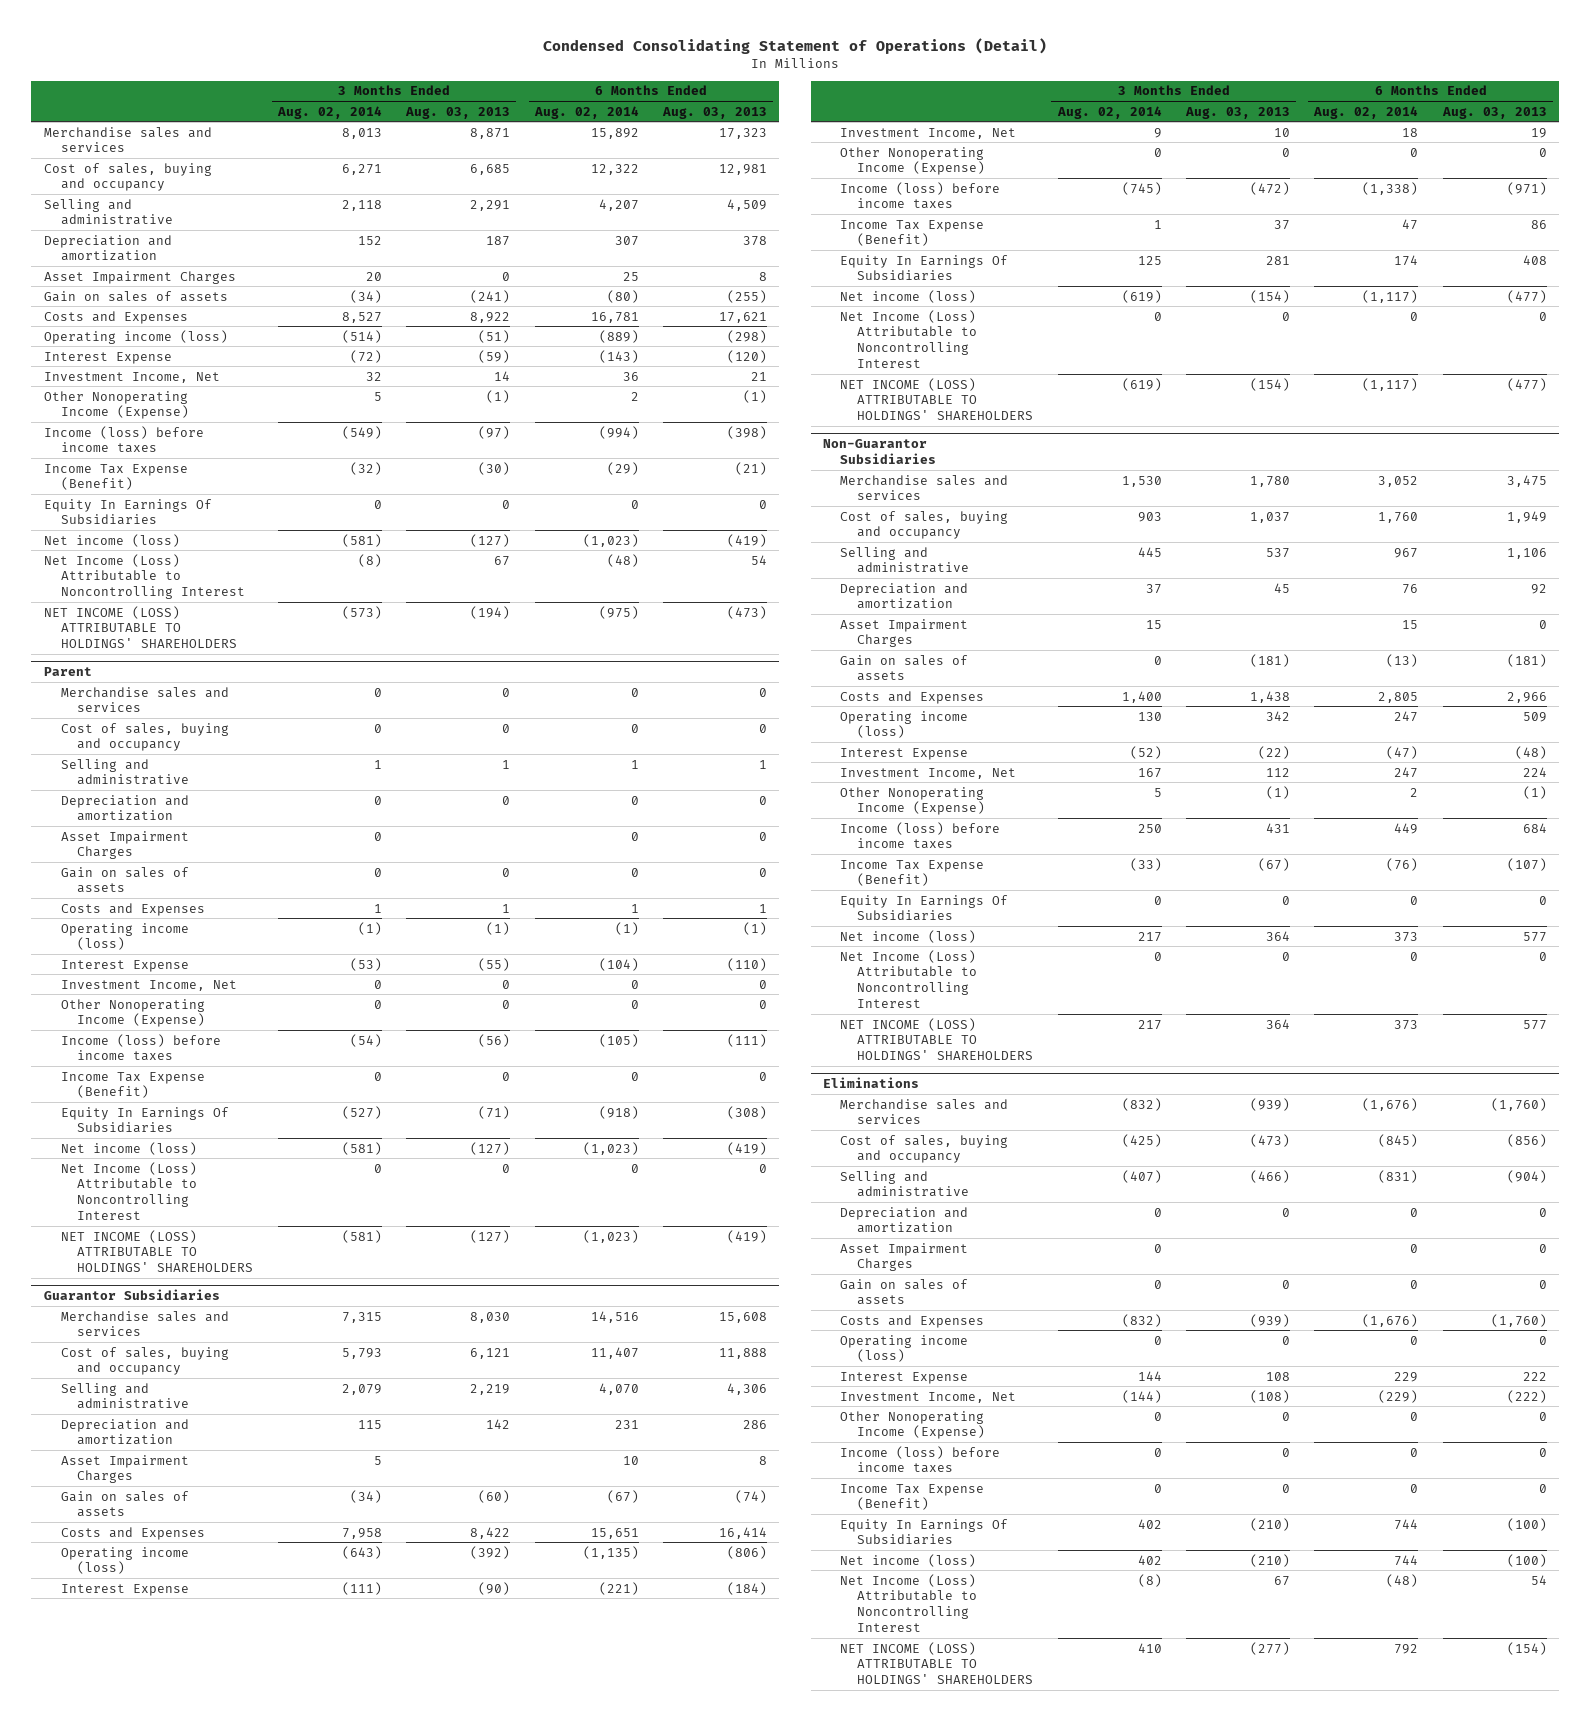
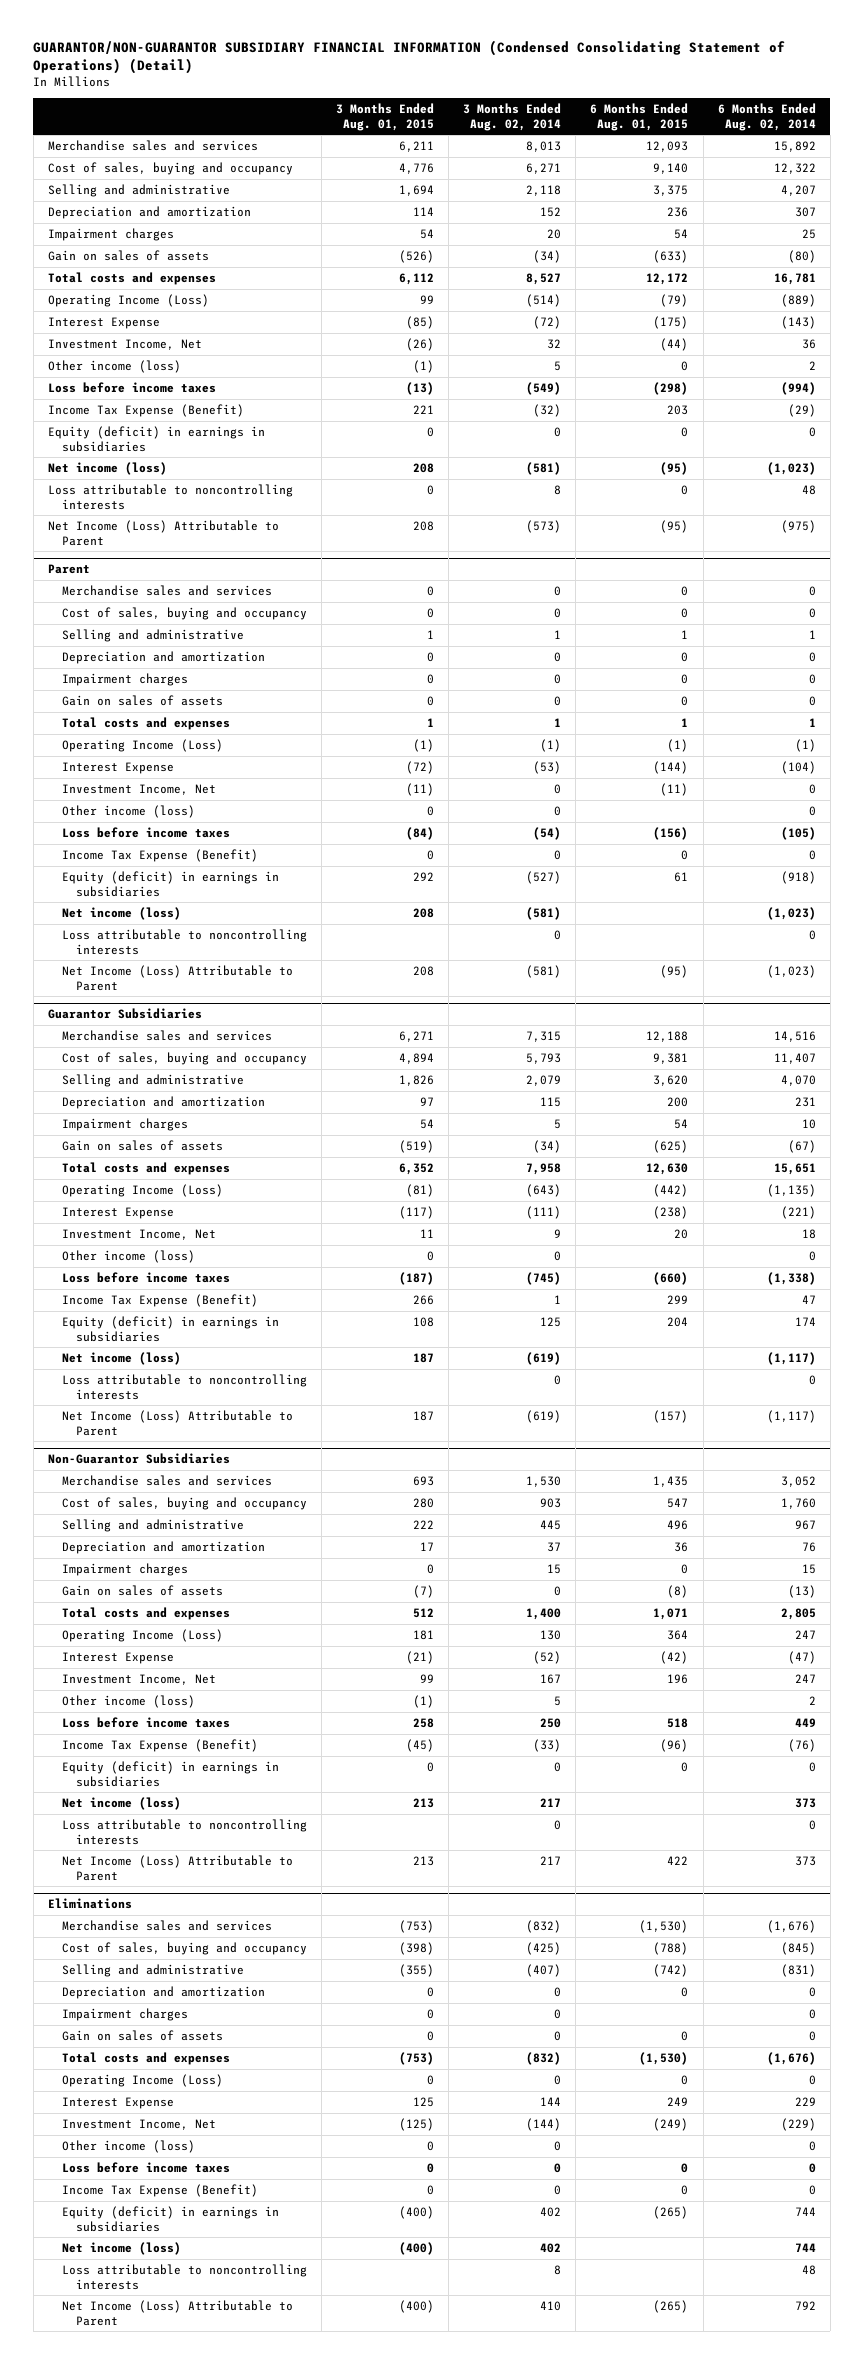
[543,38,1048,55] Condensed Consolidating Statement of Operations (Detail) -> [33,39,786,75] GUARANTOR/NON-GUARANTOR SUBSIDIARY FINANCIAL INFORMATION (Condensed Consolidating Statement of Operations) (Detail)
[405,106,511,119] Aug. 03, 2013 -> none
[662,106,768,119] Aug. 03, 2013 -> none
none -> [336,102,435,131] 3 Months Ended Aug. 01, 2015
none -> [590,102,689,131] 6 Months Ended Aug. 01, 2015
[43,270,236,284] Asset Impairment Charges -> [47,227,174,241] Impairment charges
[43,310,188,324] Costs and Expenses -> [47,271,216,285] Total costs and expenses
[43,329,228,344] Operating income (loss) -> [47,293,209,307] Operating Income (Loss)
[43,390,189,420] Other Nonoperating Income (Expense) -> [47,359,181,373] Other income (loss)
[43,425,204,454] Income (loss) before income taxes -> [47,381,216,393] Loss before income taxes
[43,498,212,526] Equity In Earnings Of Subsidiaries -> [47,425,265,452] Equity (deficit) in earnings in subsidiaries
[43,553,245,600] Net Income (Loss) Attributable to Noncontrolling Interest -> [47,483,293,510] Loss attributable to noncontrolling interests
[357,553,382,567] (8) -> [554,484,562,495] 8
[606,553,639,567] (48) -> [801,484,816,495] 48
[43,605,237,649] NET INCOME (LOSS) ATTRIBUTABLE TO HOLDINGS' SHAREHOLDERS -> [47,519,279,546] Net Income (Loss) Attributable to Parent
[60,830,189,860] Asset Impairment Charges -> [62,672,189,686] Impairment charges
[60,902,205,916] Costs and Expenses -> [62,716,231,730] Total costs and expenses
[60,922,189,951] Operating income (loss) -> [62,738,224,752] Operating Income (Loss)
[60,998,206,1028] Other Nonoperating Income (Expense) -> [62,804,196,818] Other income (loss)
[60,1033,221,1062] Income (loss) before income taxes -> [62,826,231,838] Loss before income taxes
[60,1106,229,1134] Equity In Earnings Of Subsidiaries -> [62,870,280,897] Equity (deficit) in earnings in subsidiaries
[60,1161,198,1220] Net Income (Loss) Attributable to Noncontrolling Interest -> [62,928,308,955] Loss attributable to noncontrolling interests
[60,1229,254,1273] NET INCOME (LOSS) ATTRIBUTABLE TO HOLDINGS' SHAREHOLDERS -> [62,964,294,991] Net Income (Loss) Attributable to Parent
[60,1454,189,1484] Asset Impairment Charges -> [62,1117,189,1131] Impairment charges
[60,1526,205,1540] Costs and Expenses -> [62,1161,231,1175] Total costs and expenses
[60,1546,189,1575] Operating income (loss) -> [62,1183,224,1197] Operating Income (Loss)
[840,146,986,176] Other Nonoperating Income (Expense) -> [62,1249,196,1263] Other income (loss)
[840,181,1001,210] Income (loss) before income taxes -> [62,1271,231,1283] Loss before income taxes
[840,254,1009,282] Equity In Earnings Of Subsidiaries -> [62,1315,280,1342] Equity (deficit) in earnings in subsidiaries
[840,309,978,368] Net Income (Loss) Attributable to Noncontrolling Interest -> [62,1373,308,1400] Loss attributable to noncontrolling interests
[840,377,1034,421] NET INCOME (LOSS) ATTRIBUTABLE TO HOLDINGS' SHAREHOLDERS -> [62,1409,294,1436] Net Income (Loss) Attributable to Parent
[840,618,969,648] Asset Impairment Charges -> [62,1562,189,1576] Impairment charges
[840,690,985,704] Costs and Expenses -> [62,1606,231,1620] Total costs and expenses
[840,710,969,739] Operating income (loss) -> [62,1628,224,1642] Operating Income (Loss)
[840,786,986,816] Other Nonoperating Income (Expense) -> [62,1694,196,1708] Other income (loss)
[840,821,1001,850] Income (loss) before income taxes -> [62,1716,231,1728] Loss before income taxes
[840,894,1009,922] Equity In Earnings Of Subsidiaries -> [62,1760,280,1787] Equity (deficit) in earnings in subsidiaries
[840,949,978,1008] Net Income (Loss) Attributable to Noncontrolling Interest -> [62,1818,308,1845] Loss attributable to noncontrolling interests
[840,1017,1034,1061] NET INCOME (LOSS) ATTRIBUTABLE TO HOLDINGS' SHAREHOLDERS -> [62,1854,294,1881] Net Income (Loss) Attributable to Parent
[840,1242,969,1272] Asset Impairment Charges -> [62,2007,189,2021] Impairment charges
[840,1314,985,1328] Costs and Expenses -> [62,2051,231,2065] Total costs and expenses
[840,1334,969,1363] Operating income (loss) -> [62,2073,224,2087] Operating Income (Loss)
[840,1410,986,1440] Other Nonoperating Income (Expense) -> [62,2139,196,2153] Other income (loss)
[840,1445,1001,1474] Income (loss) before income taxes -> [62,2161,231,2173] Loss before income taxes
[840,1518,1009,1546] Equity In Earnings Of Subsidiaries -> [62,2205,280,2232] Equity (deficit) in earnings in subsidiaries
[840,1573,978,1632] Net Income (Loss) Attributable to Noncontrolling Interest -> [62,2263,308,2290] Loss attributable to noncontrolling interests
[1137,1573,1162,1587] (8) -> [554,2264,562,2275] 8
[1386,1573,1419,1587] (48) -> [801,2264,816,2275] 48
[840,1641,1034,1685] NET INCOME (LOSS) ATTRIBUTABLE TO HOLDINGS' SHAREHOLDERS -> [62,2299,294,2326] Net Income (Loss) Attributable to Parent

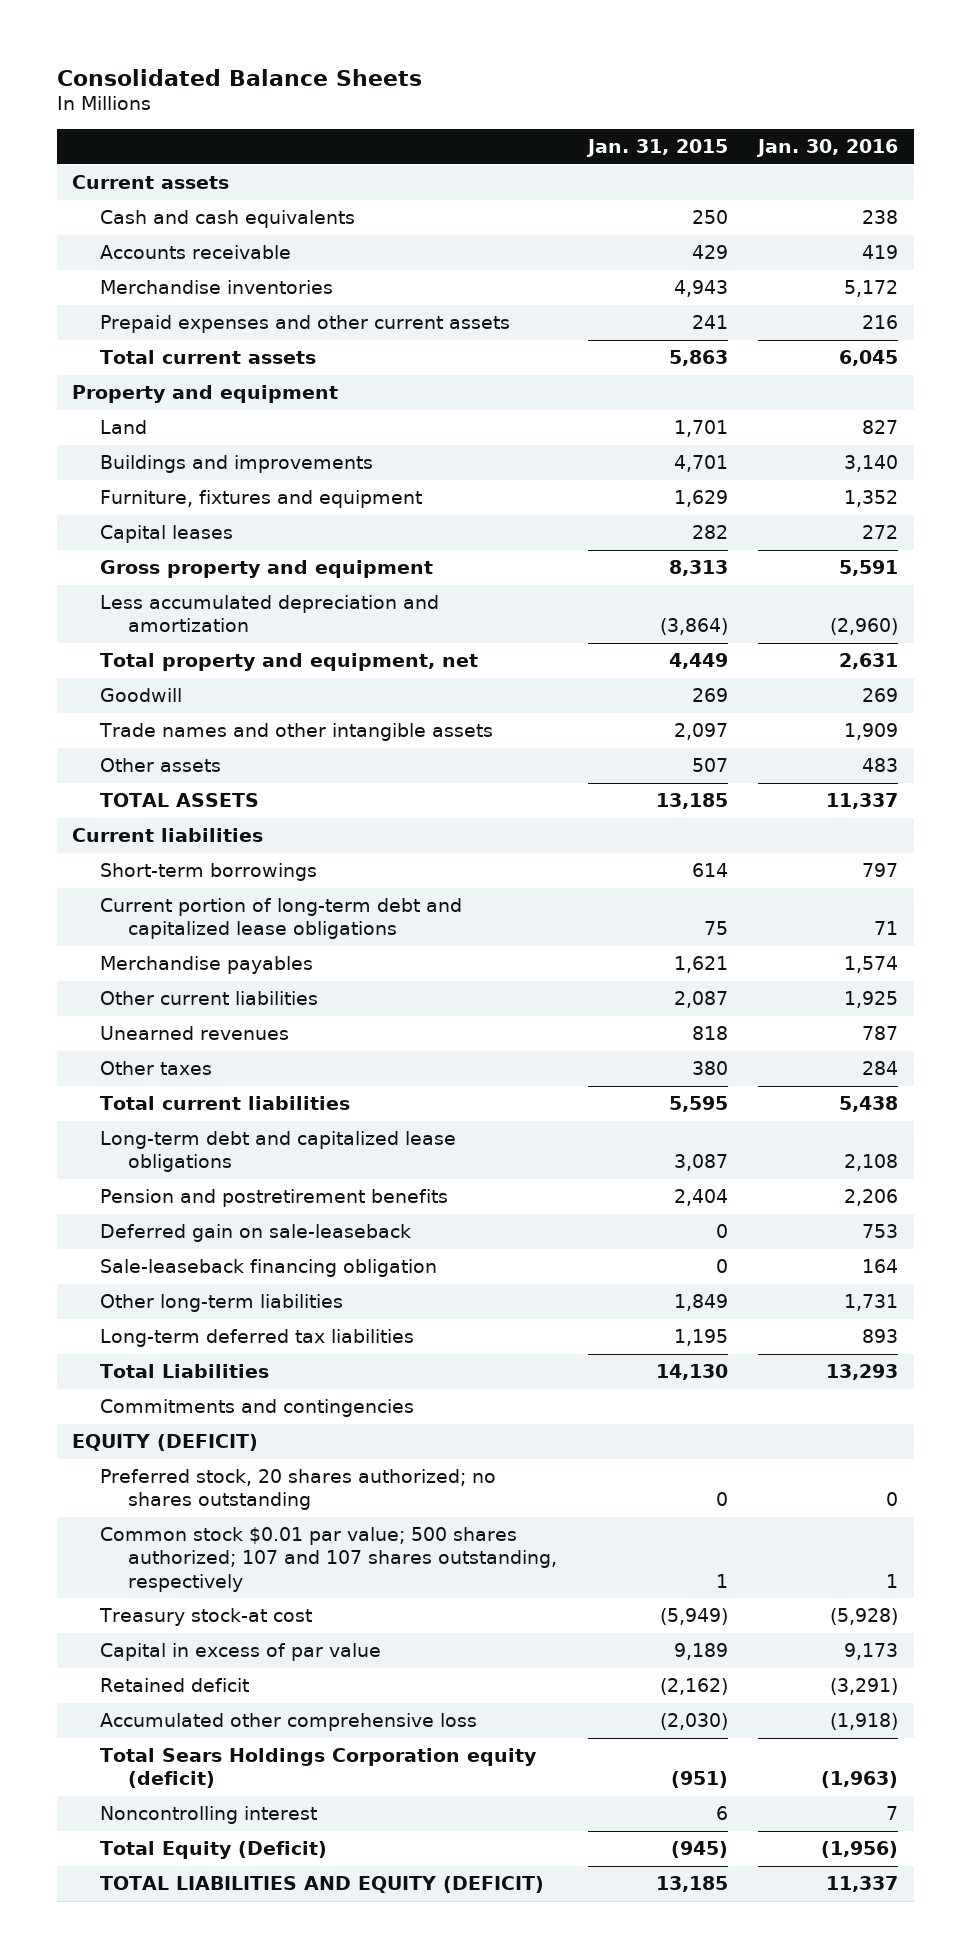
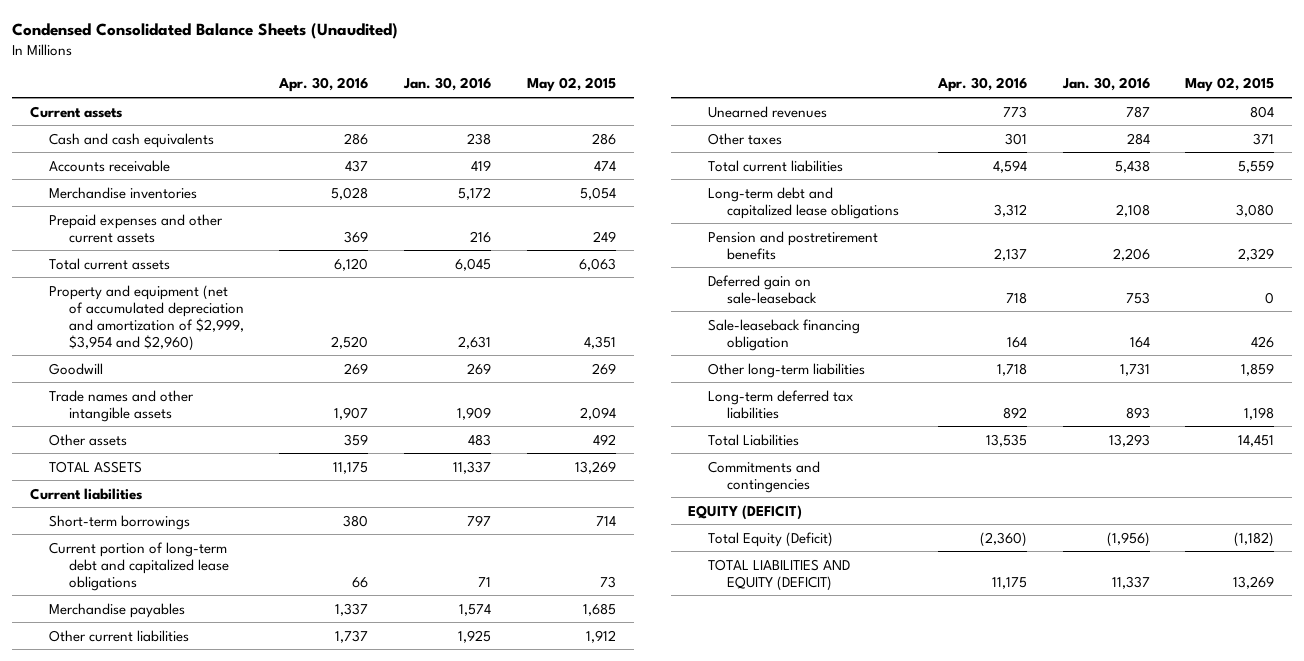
[56,68,422,86] Consolidated Balance Sheets -> [12,22,399,39] Condensed Consolidated Balance Sheets (Unaudited)
[585,139,728,158] Jan. 31, 2015 -> none
none -> [278,77,369,93] Apr. 30, 2016
none -> [526,77,616,93] May 02, 2015
[72,385,339,404] Property and equipment -> none
[100,420,148,435] Land -> none
[100,455,374,474] Buildings and improvements -> none
[100,490,423,509] Furniture, fixtures and equipment -> none
[100,525,234,544] Capital leases -> none
[100,560,434,579] Gross property and equipment -> none
[100,595,440,633] Less accumulated depreciation and amortization -> none
[100,653,479,672] Total property and equipment, net -> [49,284,244,351] Property and equipment (net of accumulated depreciation and amortization of $2,999, $3,954 and $2,960)
[100,1469,497,1511] Preferred stock, 20 shares authorized; no shares outstanding -> none
[100,1527,558,1592] Common stock $0.01 par value; 500 shares authorized; 107 and 107 shares outstanding, respectively -> none
[99,1608,313,1627] Treasury stock-at cost -> none
[100,1643,382,1662] Capital in excess of par value -> none
[100,1678,250,1693] Retained deficit -> none
[100,1713,478,1732] Accumulated other comprehensive loss -> none
[100,1748,538,1789] Total Sears Holdings Corporation equity (deficit) -> none
[100,1806,318,1825] Noncontrolling interest -> none

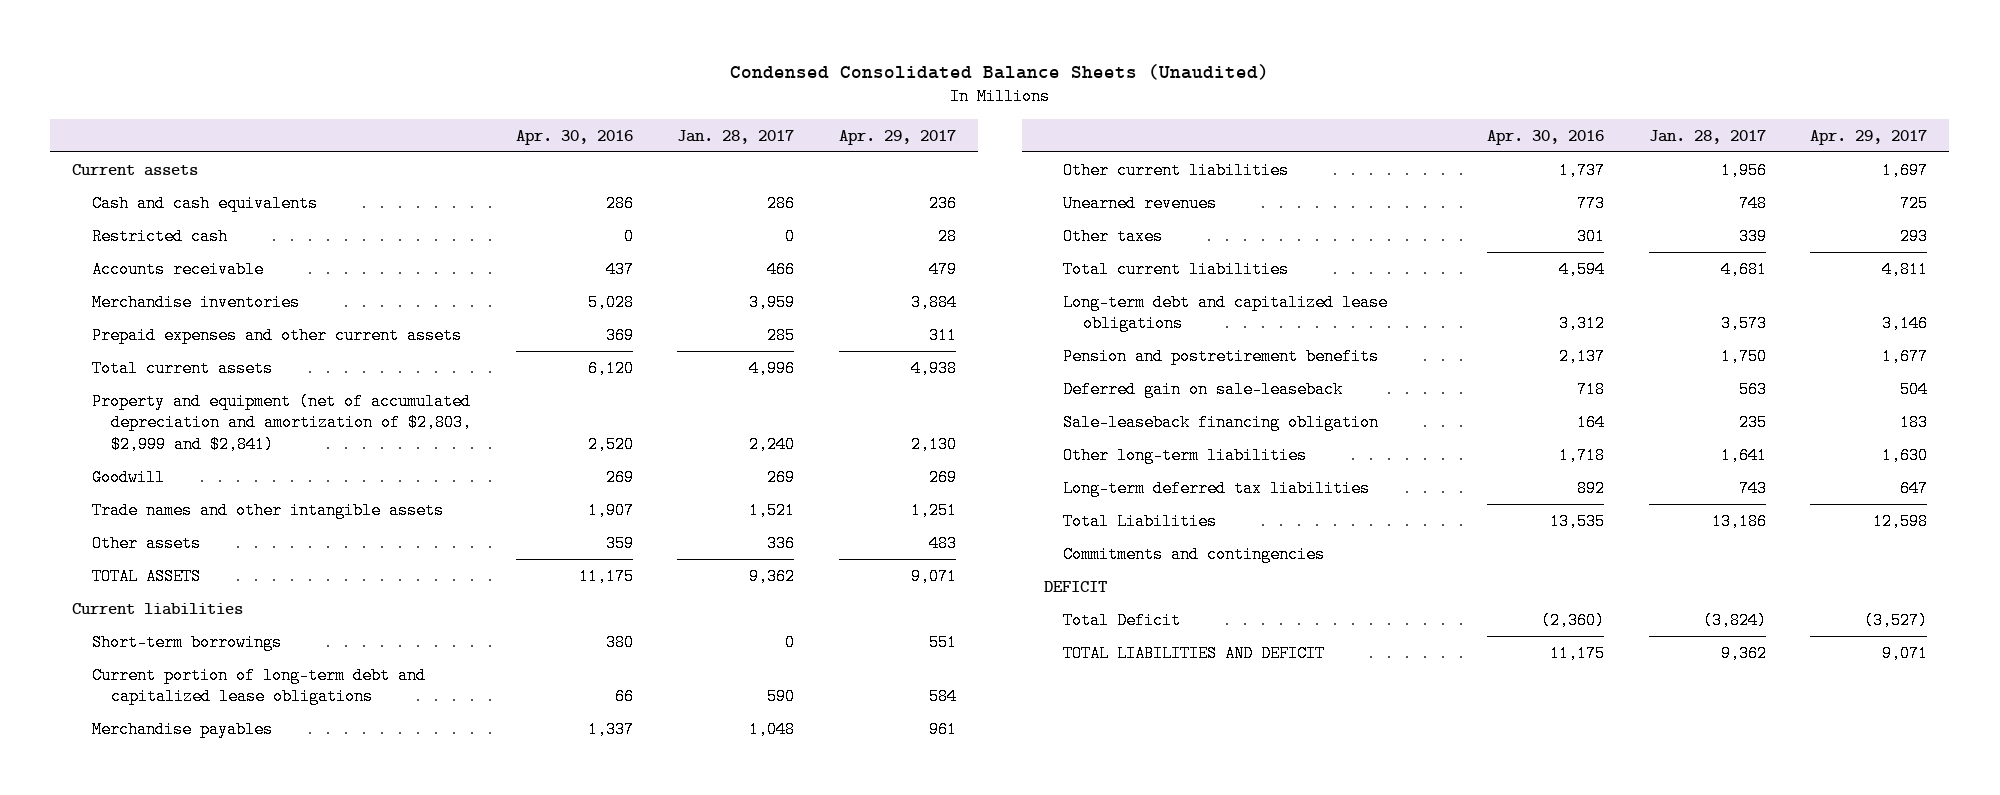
[403,77,492,92] Jan. 30, 2016 -> none
[526,77,616,93] May 02, 2015 -> none
none -> [677,129,795,144] Jan. 28, 2017
none -> [838,129,956,145] Apr. 29, 2017
none -> [91,227,228,245] Restricted cash
[49,284,244,351] Property and equipment (net of accumulated depreciation and amortization of $2,999, $3,954 and $2,960) -> [91,392,473,454] Property and equipment (net of accumulated depreciation and amortization of $2,803, $2,999 and $2,841)
[688,504,803,520] EQUITY (DEFICIT) -> [1044,580,1108,592] DEFICIT
[707,531,833,547] Total Equity (Deficit) -> [1063,611,1182,629] Total Deficit
[707,558,850,591] TOTAL LIABILITIES AND EQUITY (DEFICIT) -> [1063,644,1326,662] TOTAL LIABILITIES AND DEFICIT

